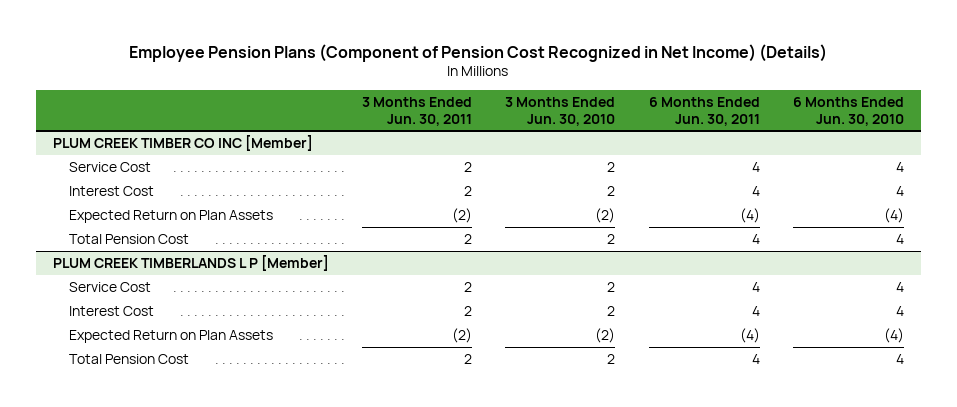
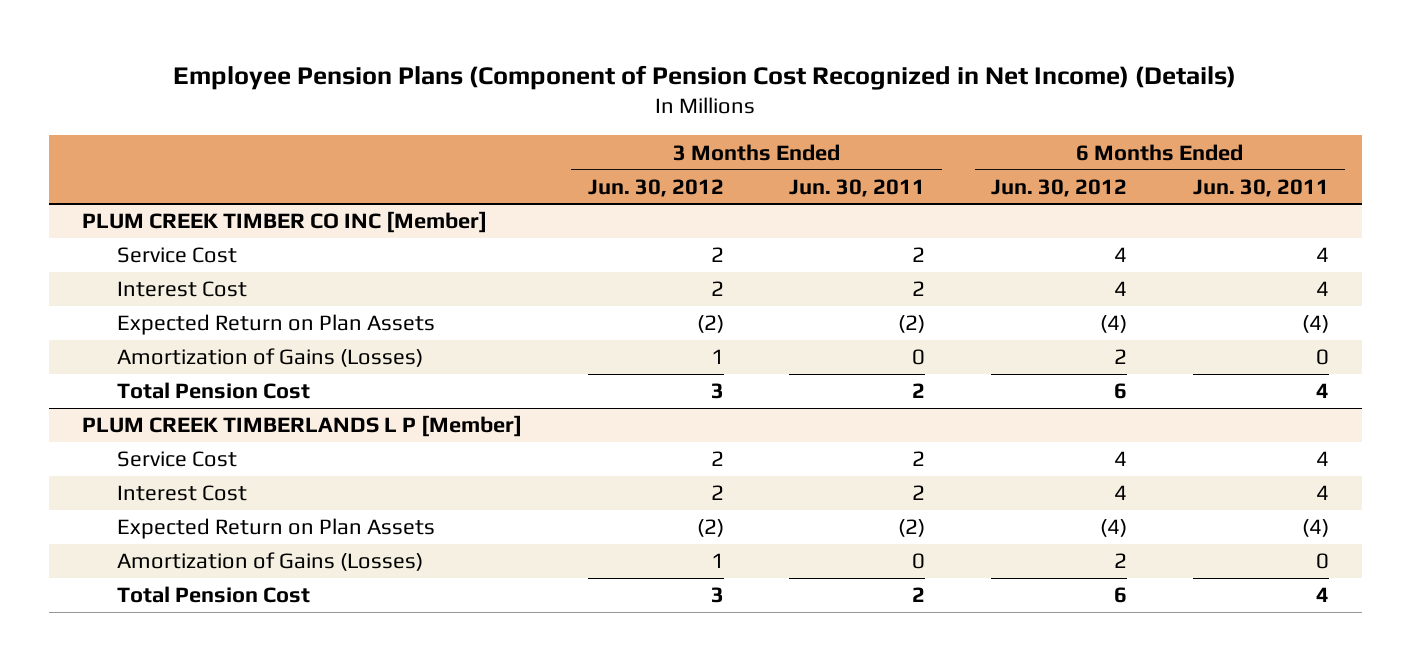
[505,97,616,126] 3 Months Ended Jun. 30, 2010 -> none
[793,97,905,126] 6 Months Ended Jun. 30, 2010 -> none
none -> [587,178,724,197] Jun. 30, 2012
none -> [991,178,1128,197] Jun. 30, 2012
none -> [117,348,424,368] Amortization of Gains (Losses)
none -> [117,552,424,572] Amortization of Gains (Losses)

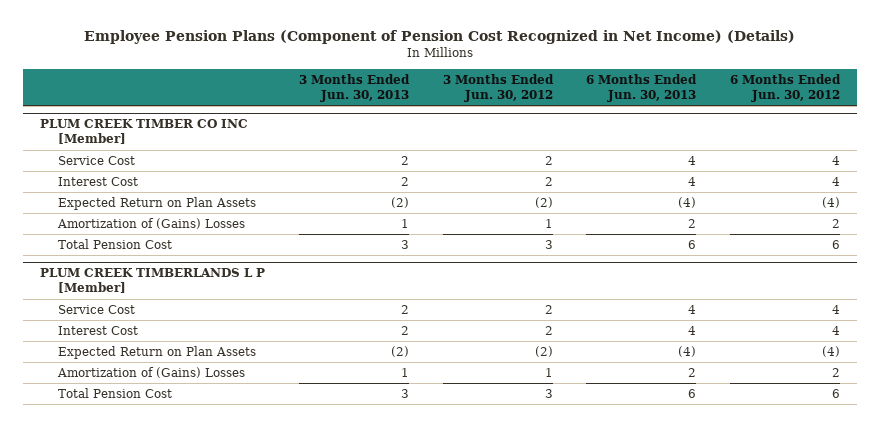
[789,178,926,197] Jun. 30, 2011 -> none
[1192,178,1329,197] Jun. 30, 2011 -> none
none -> [298,73,410,102] 3 Months Ended Jun. 30, 2013
none -> [586,73,698,102] 6 Months Ended Jun. 30, 2013
[117,348,424,368] Amortization of Gains (Losses) -> [56,217,245,229] Amortization of (Gains) Losses
[117,552,424,572] Amortization of Gains (Losses) -> [56,366,245,378] Amortization of (Gains) Losses

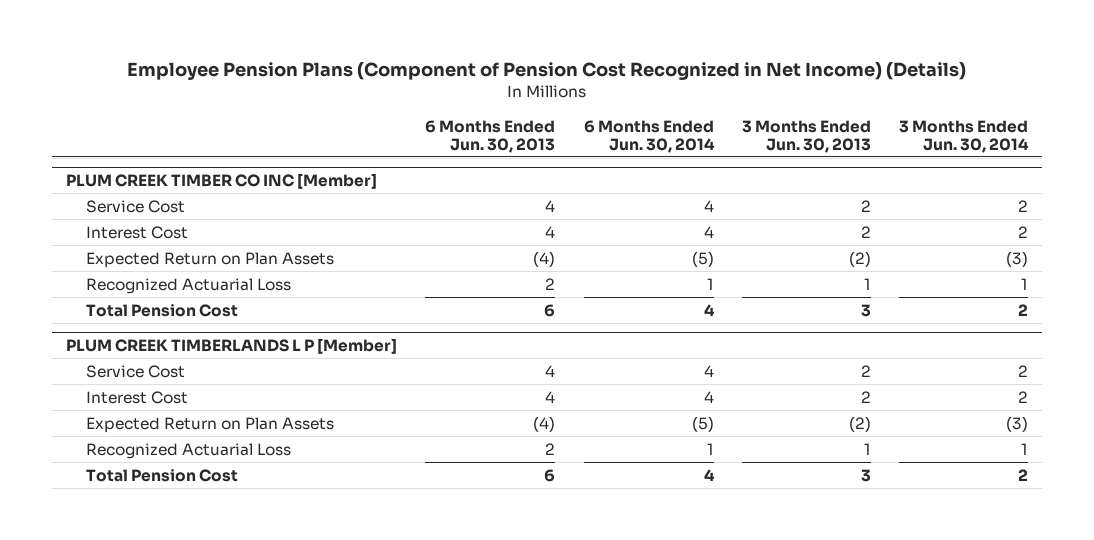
[442,73,554,102] 3 Months Ended Jun. 30, 2012 -> none
[730,73,842,102] 6 Months Ended Jun. 30, 2012 -> none
none -> [583,119,715,153] 6 Months Ended Jun. 30, 2014
none -> [899,119,1030,153] 3 Months Ended Jun. 30, 2014
[56,217,245,229] Amortization of (Gains) Losses -> [86,277,292,294] Recognized Actuarial Loss
[56,366,245,378] Amortization of (Gains) Losses -> [86,442,292,459] Recognized Actuarial Loss

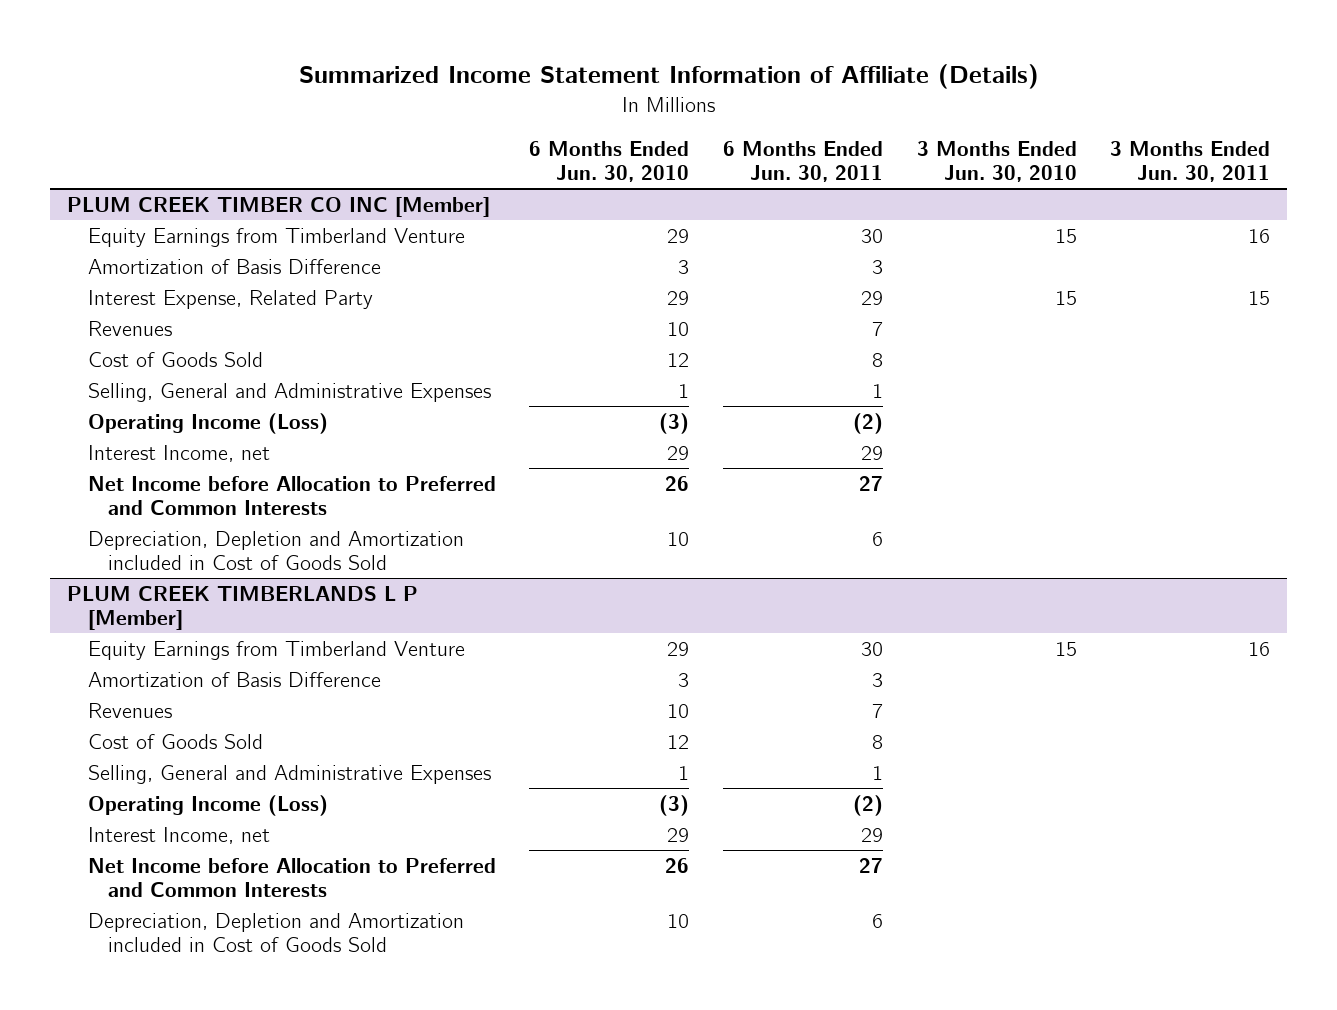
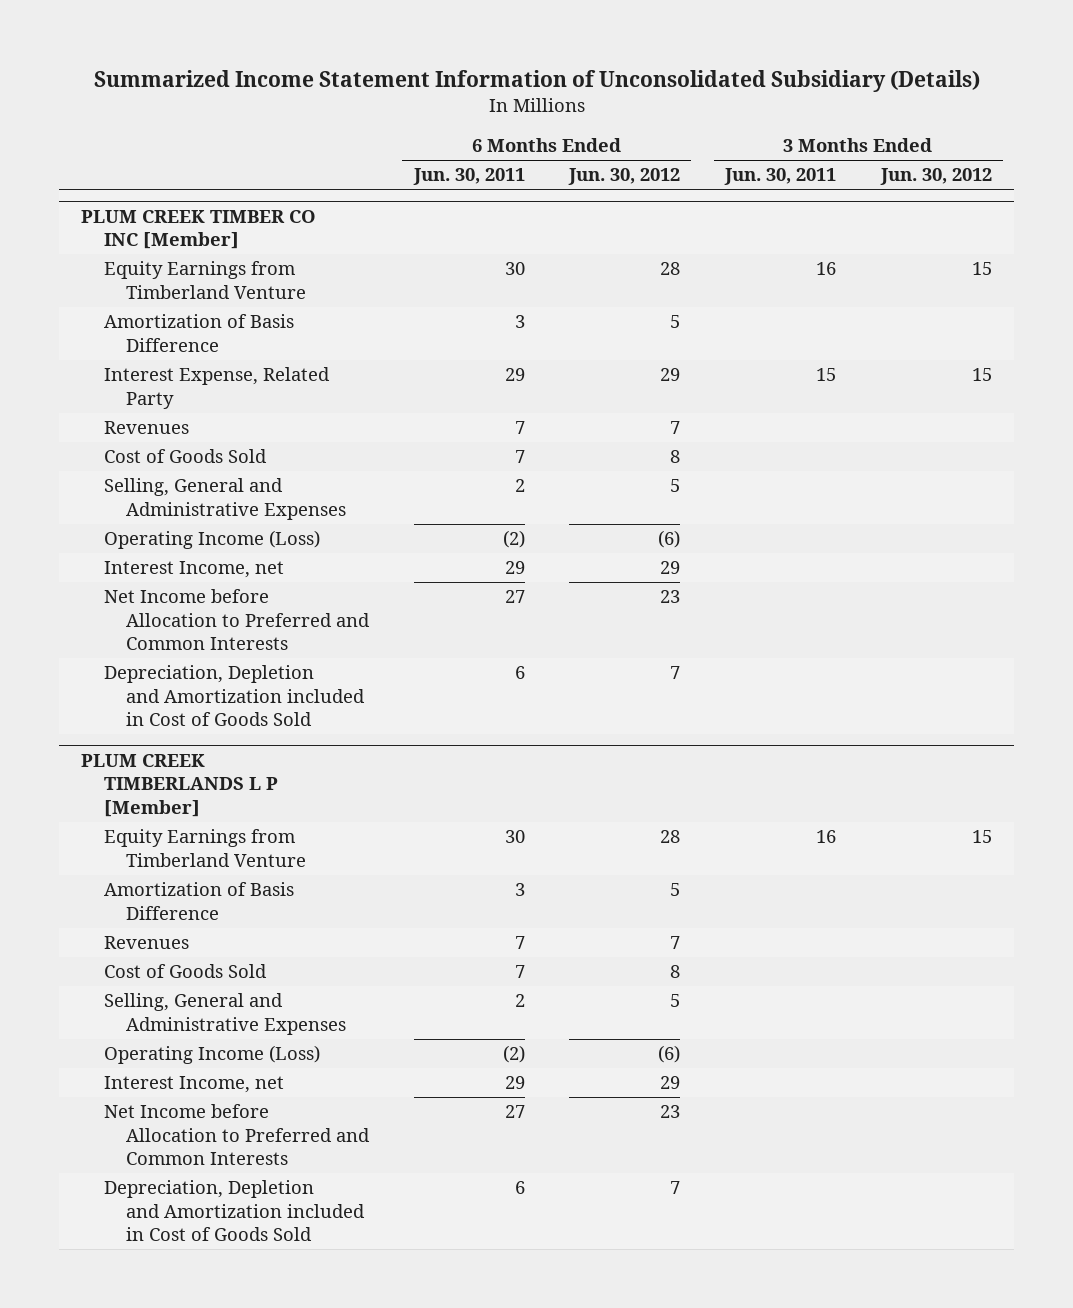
[298,64,1039,90] Summarized Income Statement Information of Affiliate (Details) -> [93,70,980,93] Summarized Income Statement Information of Unconsolidated Subsidiary (Details)
[529,140,690,183] 6 Months Ended Jun. 30, 2010 -> none
[916,140,1077,183] 3 Months Ended Jun. 30, 2010 -> none
none -> [568,168,681,186] Jun. 30, 2012
none -> [879,168,992,186] Jun. 30, 2012
[871,352,883,367] 8 -> [514,450,525,464] 7
[871,383,883,398] 1 -> [514,479,525,493] 2
[871,734,883,749] 8 -> [514,965,525,979] 7
[871,765,883,780] 1 -> [514,994,525,1008] 2

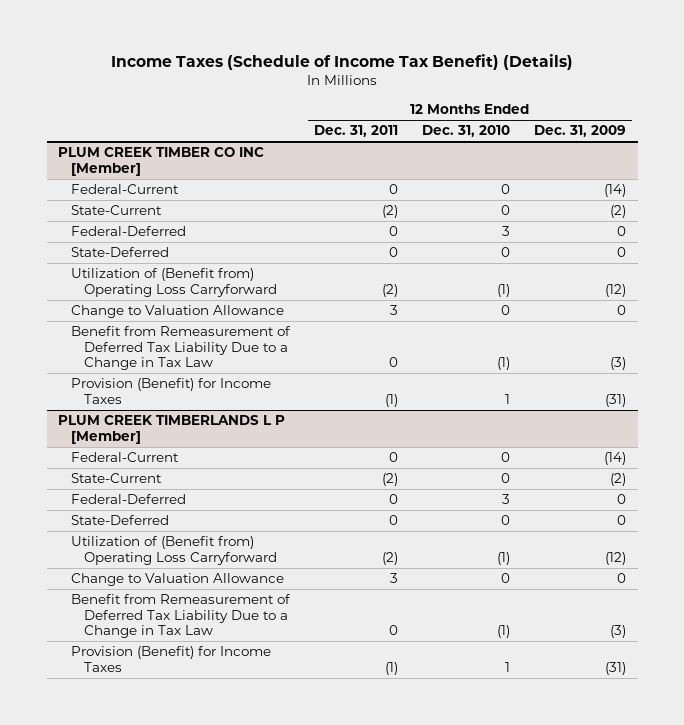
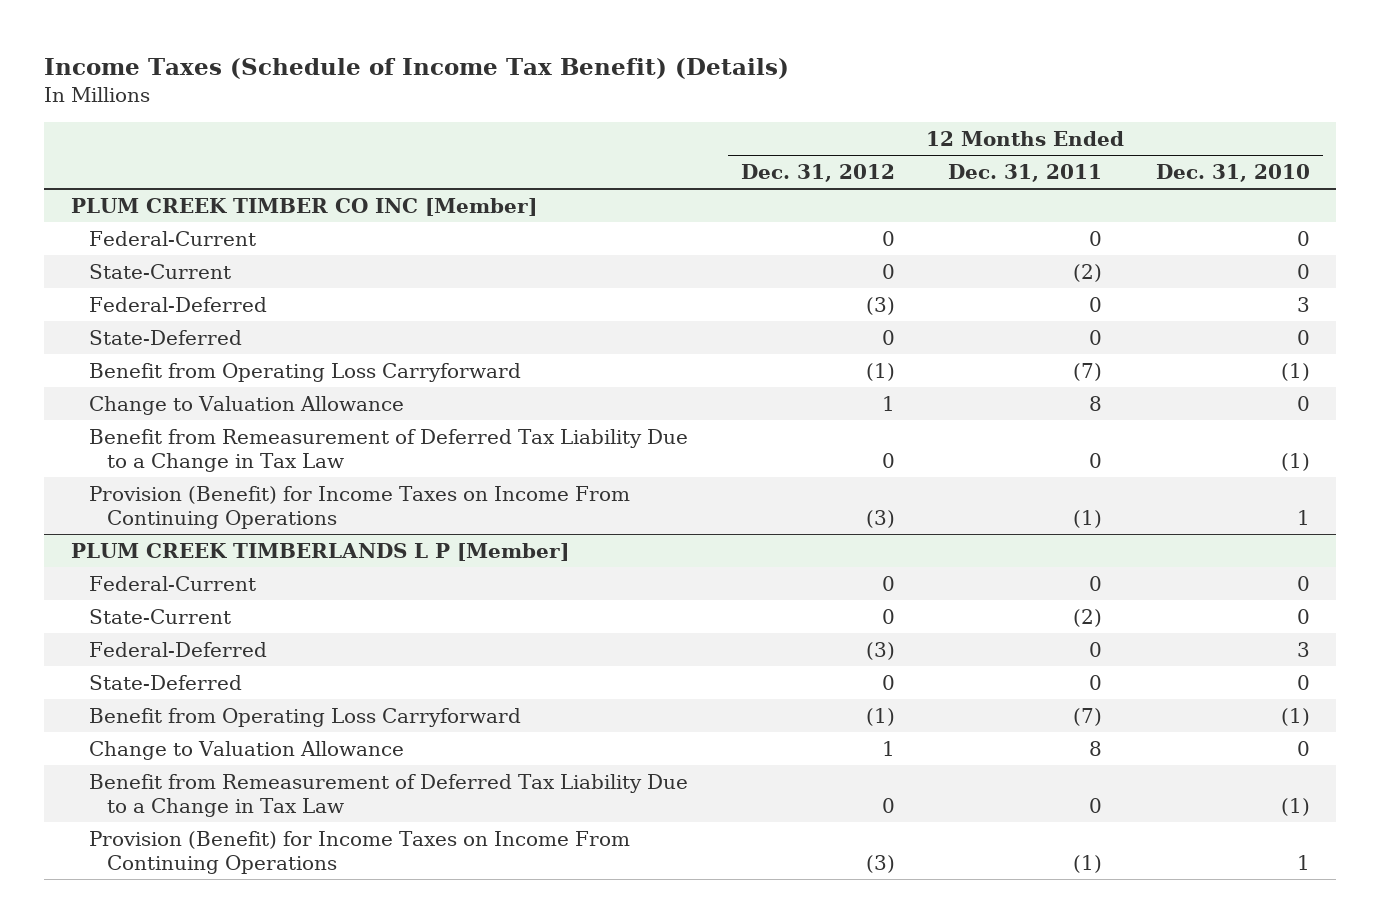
[533,125,626,138] Dec. 31, 2009 -> none
none -> [740,164,895,183] Dec. 31, 2012
[71,268,278,297] Utilization of (Benefit from) Operating Loss Carryforward -> [88,362,521,382] Benefit from Operating Loss Carryforward
[382,283,399,297] (2) -> [1073,362,1103,381] (7)
[390,305,399,316] 3 -> [1089,395,1103,411] 8
[71,378,272,404] Provision (Benefit) for Income Taxes -> [88,485,630,529] Provision (Benefit) for Income Taxes on Income From Continuing Operations
[71,536,278,565] Utilization of (Benefit from) Operating Loss Carryforward -> [88,707,521,727] Benefit from Operating Loss Carryforward
[382,551,399,565] (2) -> [1073,707,1103,726] (7)
[390,573,399,584] 3 -> [1089,740,1103,756] 8
[71,646,272,672] Provision (Benefit) for Income Taxes -> [88,830,630,874] Provision (Benefit) for Income Taxes on Income From Continuing Operations

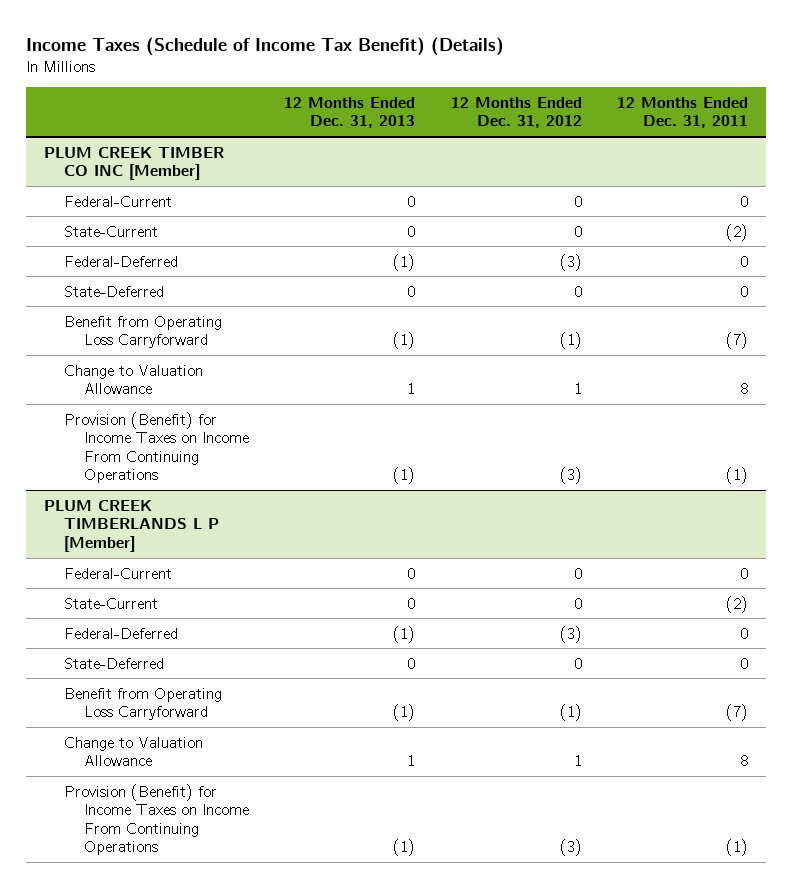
[1155,164,1310,183] Dec. 31, 2010 -> none
none -> [284,96,416,129] 12 Months Ended Dec. 31, 2013
[88,428,688,472] Benefit from Remeasurement of Deferred Tax Liability Due to a Change in Tax Law -> none
[88,773,688,817] Benefit from Remeasurement of Deferred Tax Liability Due to a Change in Tax Law -> none

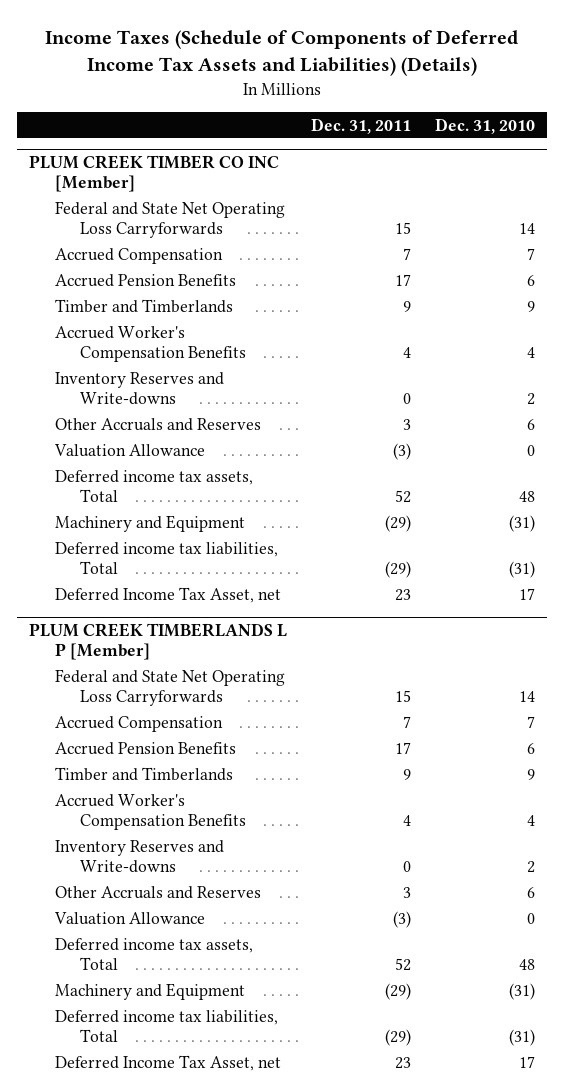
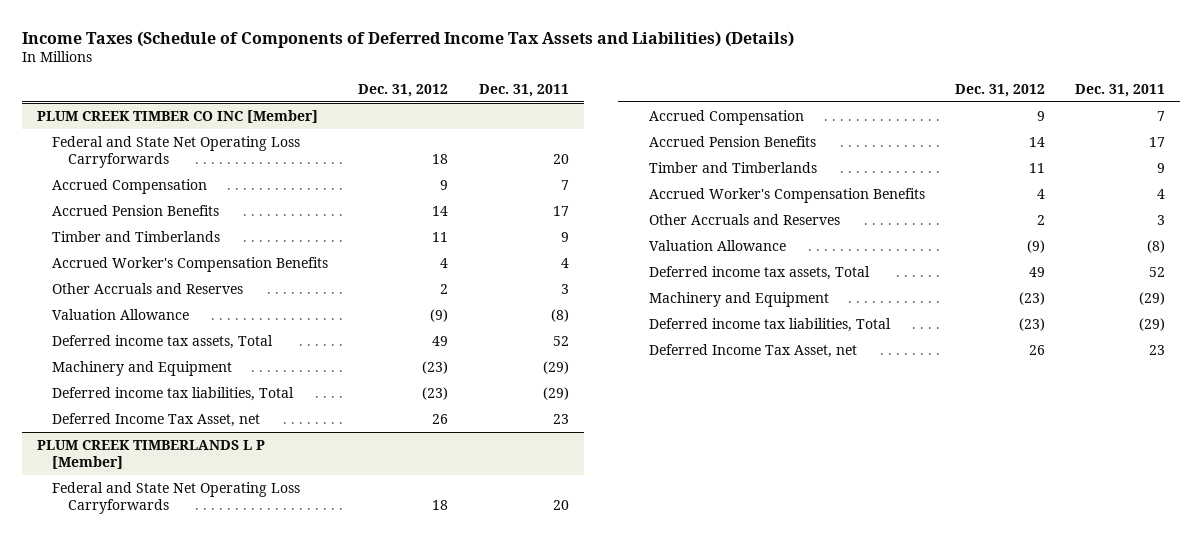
[435,117,536,134] Dec. 31, 2010 -> none
none -> [358,84,449,98] Dec. 31, 2012
[395,221,412,234] 15 -> [552,153,569,164] 20
[54,371,224,405] Inventory Reserves and Write-downs -> none
[393,442,412,460] (3) -> [550,308,569,322] (8)
[395,689,412,702] 15 -> [552,499,569,510] 20
[54,839,224,873] Inventory Reserves and Write-downs -> none
[393,910,412,928] (3) -> [1147,239,1166,253] (8)

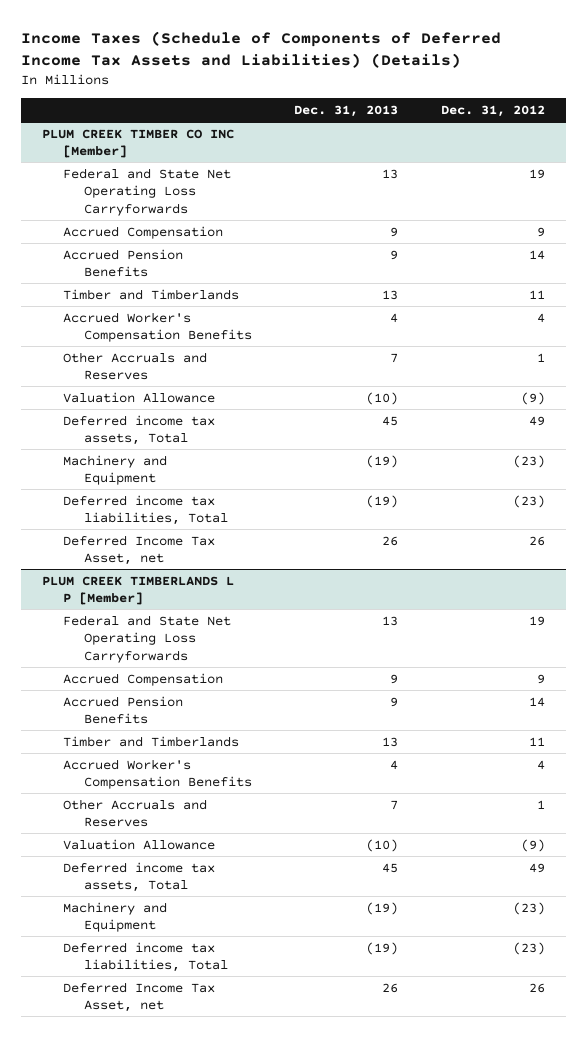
[478,84,569,98] Dec. 31, 2011 -> none
none -> [294,104,399,117] Dec. 31, 2013
[432,153,449,164] 18 -> [528,168,545,179] 19
[440,283,449,294] 2 -> [536,352,545,362] 1
[432,499,449,510] 18 -> [528,615,545,626] 19
[1037,214,1046,225] 2 -> [536,799,545,809] 1

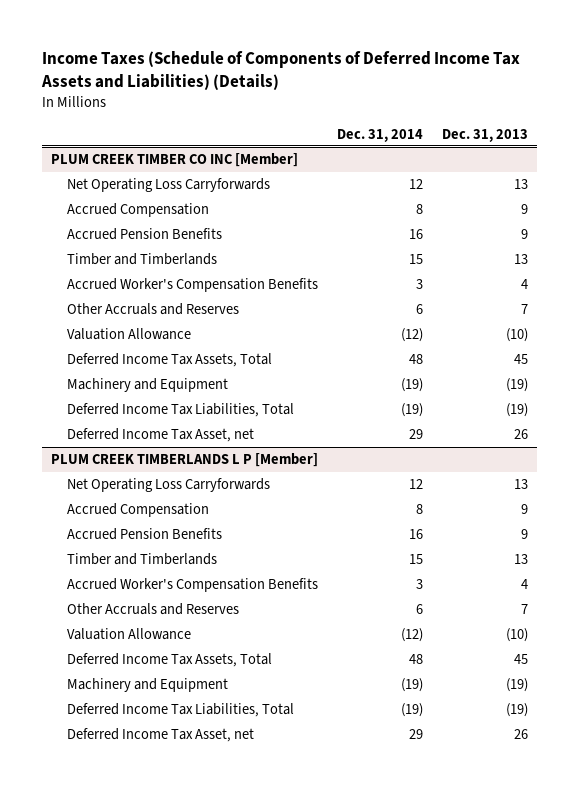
[440,104,545,117] Dec. 31, 2012 -> none
none -> [336,128,423,142] Dec. 31, 2014
[62,167,231,216] Federal and State Net Operating Loss Carryforwards -> [66,178,270,193] Net Operating Loss Carryforwards
[62,414,215,446] Deferred income tax assets, Total -> [66,353,272,368] Deferred Income Tax Assets, Total
[62,494,228,526] Deferred income tax liabilities, Total -> [66,403,294,418] Deferred Income Tax Liabilities, Total
[62,614,231,663] Federal and State Net Operating Loss Carryforwards -> [66,478,270,493] Net Operating Loss Carryforwards
[62,861,215,893] Deferred income tax assets, Total -> [66,653,272,668] Deferred Income Tax Assets, Total
[62,941,228,973] Deferred income tax liabilities, Total -> [66,703,294,718] Deferred Income Tax Liabilities, Total

